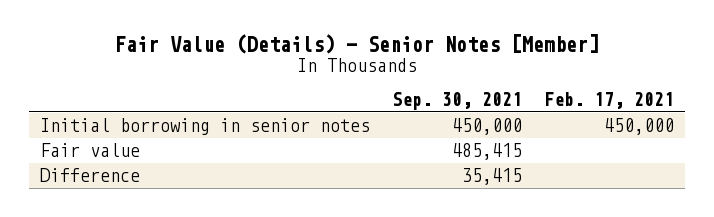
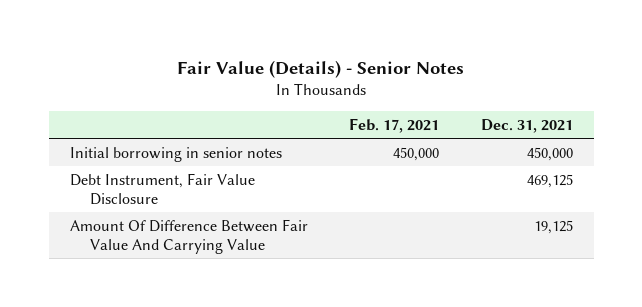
[114,33,599,54] Fair Value (Details) - Senior Notes [Member] -> [177,59,465,78] Fair Value (Details) - Senior Notes
[391,92,522,111] Sep. 30, 2021 -> none
none -> [480,118,573,133] Dec. 31, 2021
[39,143,140,158] Fair value -> [69,172,255,205] Debt Instrument, Fair Value Disclosure
[39,168,140,183] Difference -> [69,218,308,254] Amount Of Difference Between Fair Value And Carrying Value

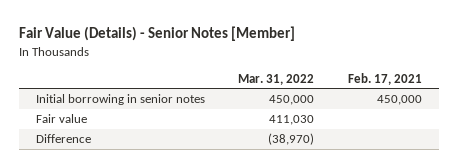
[177,59,465,78] Fair Value (Details) - Senior Notes -> [18,26,295,42] Fair Value (Details) - Senior Notes [Member]
[480,118,573,133] Dec. 31, 2021 -> none
none -> [238,73,315,85] Mar. 31, 2022
[69,172,255,205] Debt Instrument, Fair Value Disclosure -> [35,114,87,124] Fair value
[69,218,308,254] Amount Of Difference Between Fair Value And Carrying Value -> [35,134,91,144] Difference

